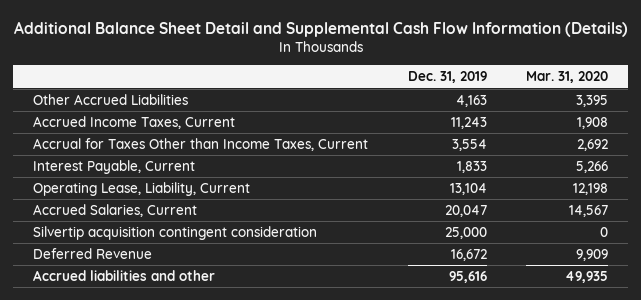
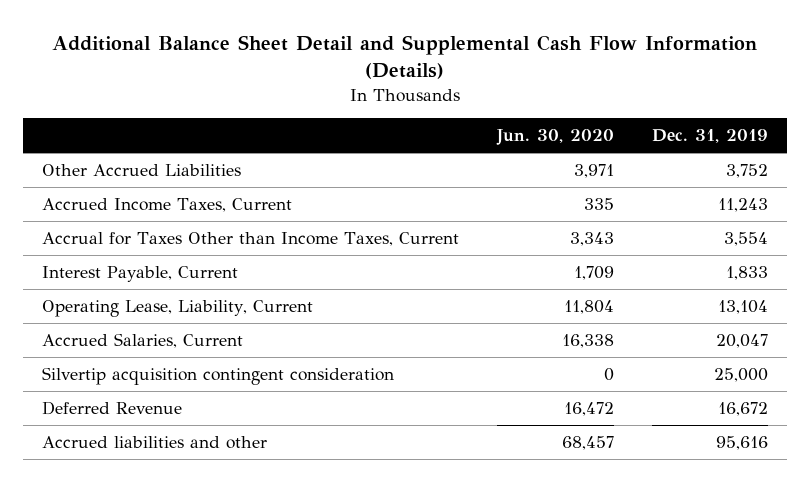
[526,71,609,84] Mar. 31, 2020 -> none
none -> [496,129,615,146] Jun. 30, 2020
[455,94,487,107] 4,163 -> [726,164,769,179] 3,752

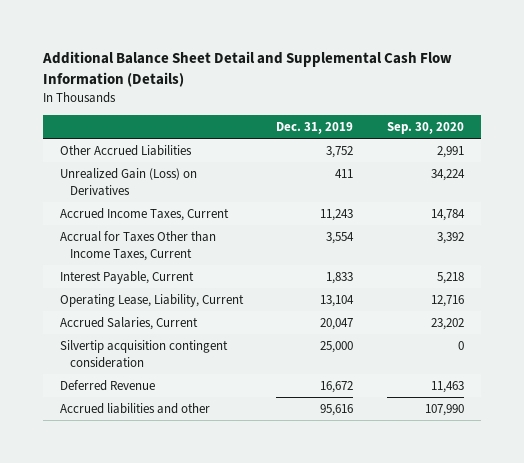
[496,129,615,146] Jun. 30, 2020 -> none
none -> [386,121,464,134] Sep. 30, 2020
none -> [59,167,197,197] Unrealized Gain (Loss) on Derivatives

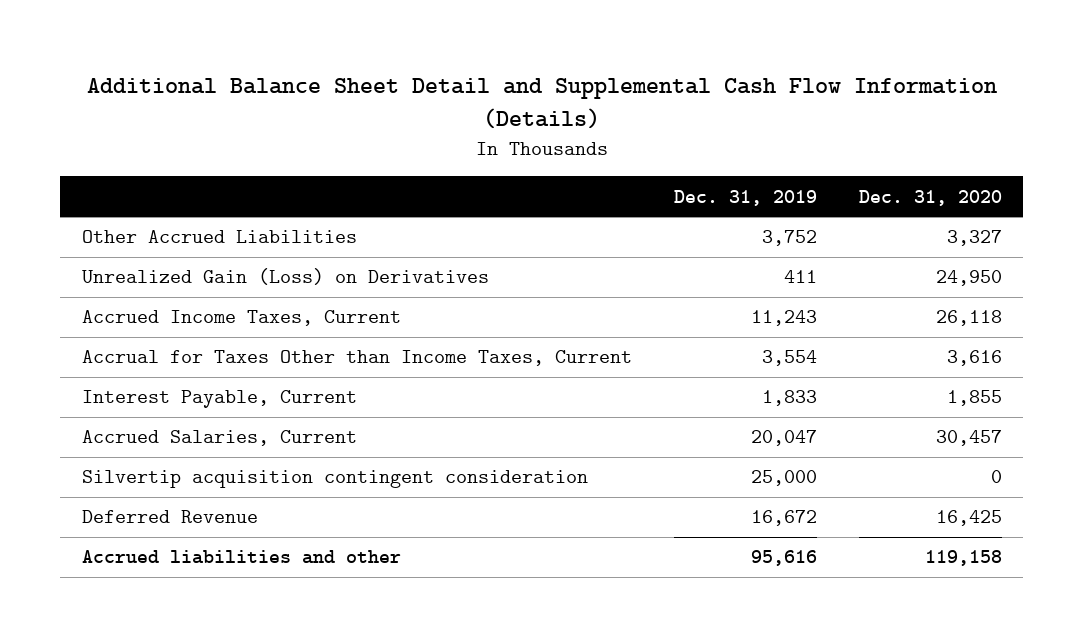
[386,121,464,134] Sep. 30, 2020 -> none
none -> [858,189,1002,206] Dec. 31, 2020
[59,293,244,307] Operating Lease, Liability, Current -> none

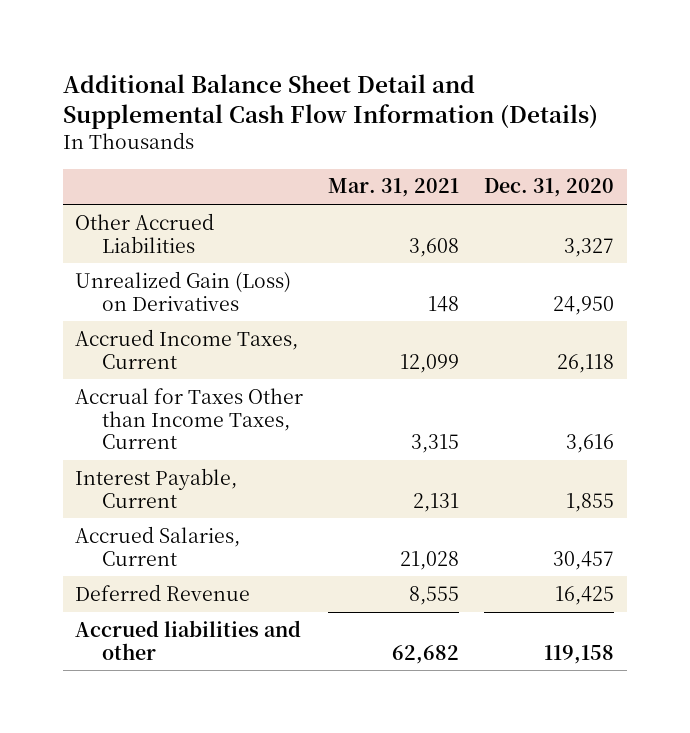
[673,189,817,206] Dec. 31, 2019 -> none
none -> [328,178,460,198] Mar. 31, 2021
[81,470,588,489] Silvertip acquisition contingent consideration -> none

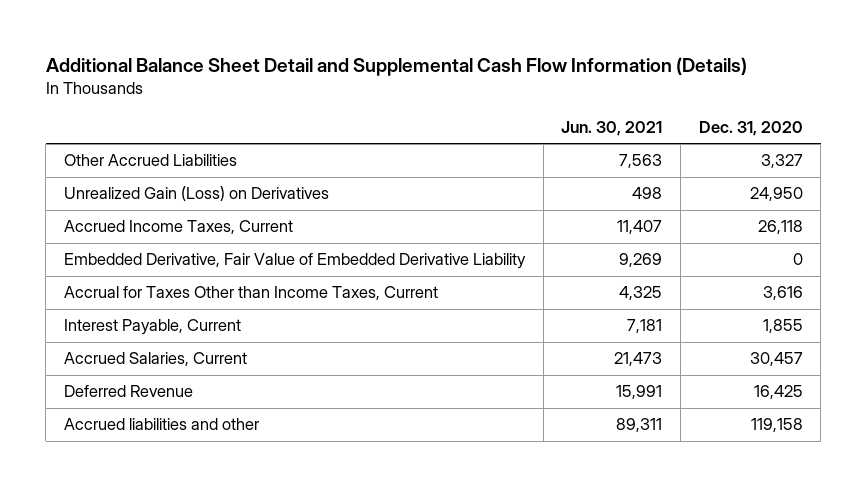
[328,178,460,198] Mar. 31, 2021 -> none
none -> [561,121,663,137] Jun. 30, 2021
none -> [64,253,527,270] Embedded Derivative, Fair Value of Embedded Derivative Liability

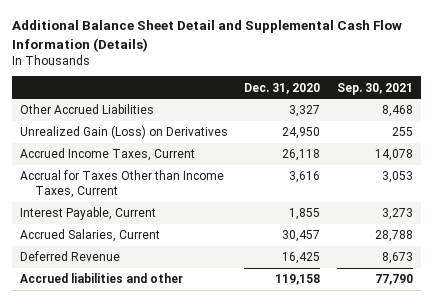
[561,121,663,137] Jun. 30, 2021 -> none
none -> [336,82,413,95] Sep. 30, 2021
[64,253,527,270] Embedded Derivative, Fair Value of Embedded Derivative Liability -> none

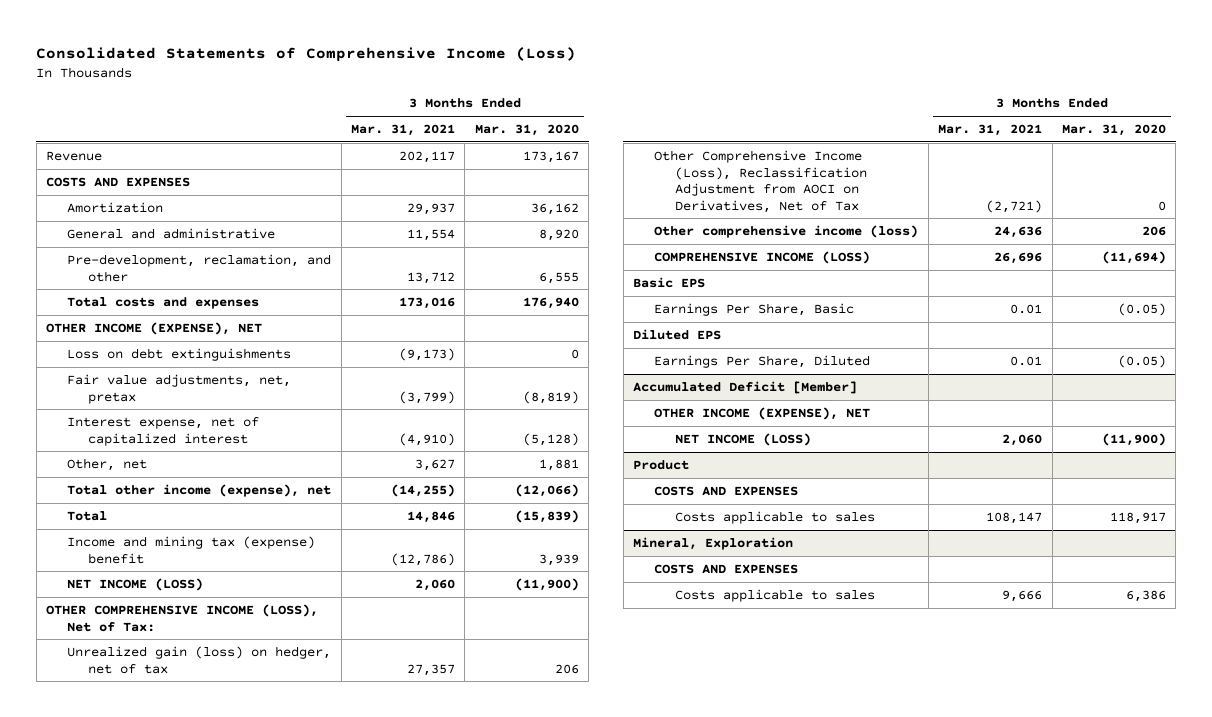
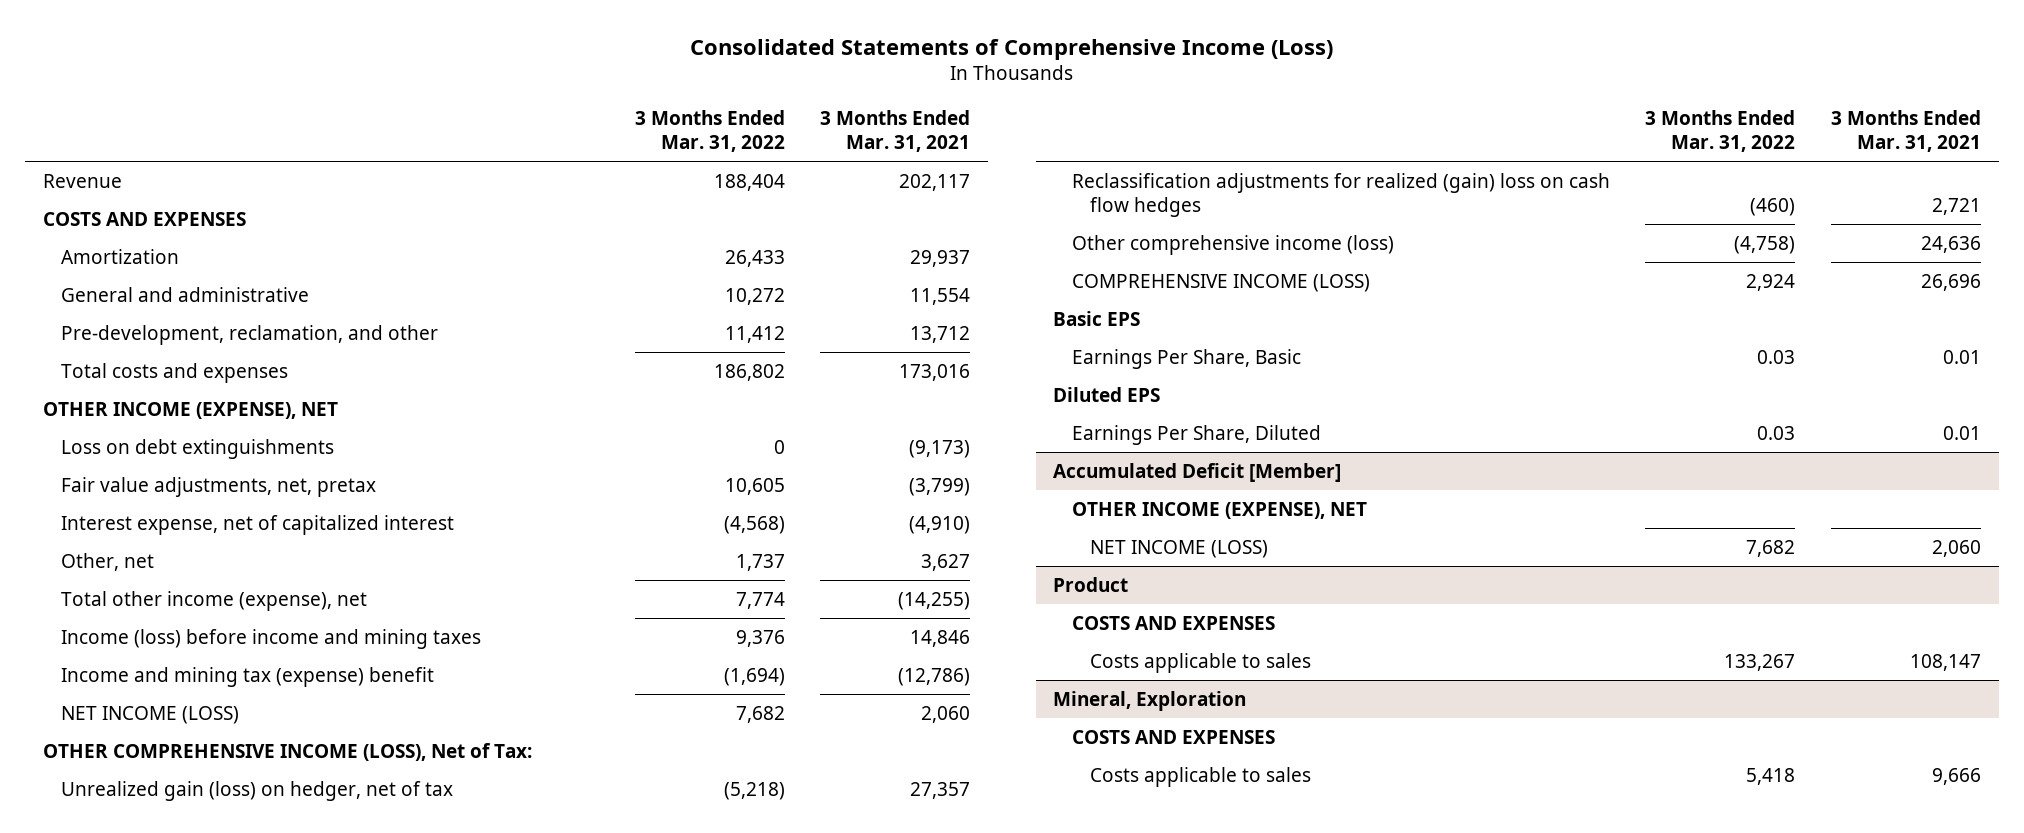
[474,123,579,136] Mar. 31, 2020 -> none
none -> [634,109,785,153] 3 Months Ended Mar. 31, 2022
[67,510,108,521] Total -> [60,628,481,649] Income (loss) before income and mining taxes
[654,149,868,213] Other Comprehensive Income (Loss), Reclassification Adjustment from AOCI on Derivatives, Net of Tax -> none
none -> [1071,172,1610,218] Reclassification adjustments for realized (gain) loss on cash flow hedges

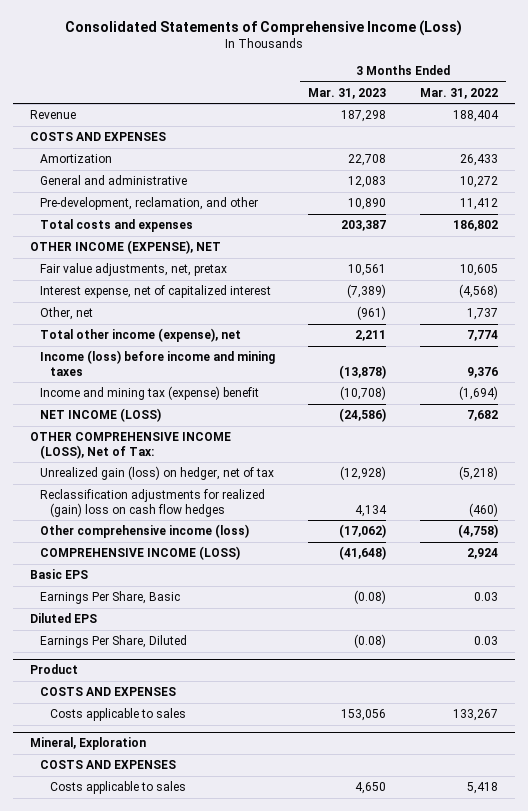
[820,109,971,153] 3 Months Ended Mar. 31, 2021 -> none
none -> [308,87,387,99] Mar. 31, 2023
[60,438,334,459] Loss on debt extinguishments -> none
[1053,462,1342,482] Accumulated Deficit [Member] -> none
[1071,501,1367,519] OTHER INCOME (EXPENSE), NET -> none
[1089,539,1268,558] NET INCOME (LOSS) -> none

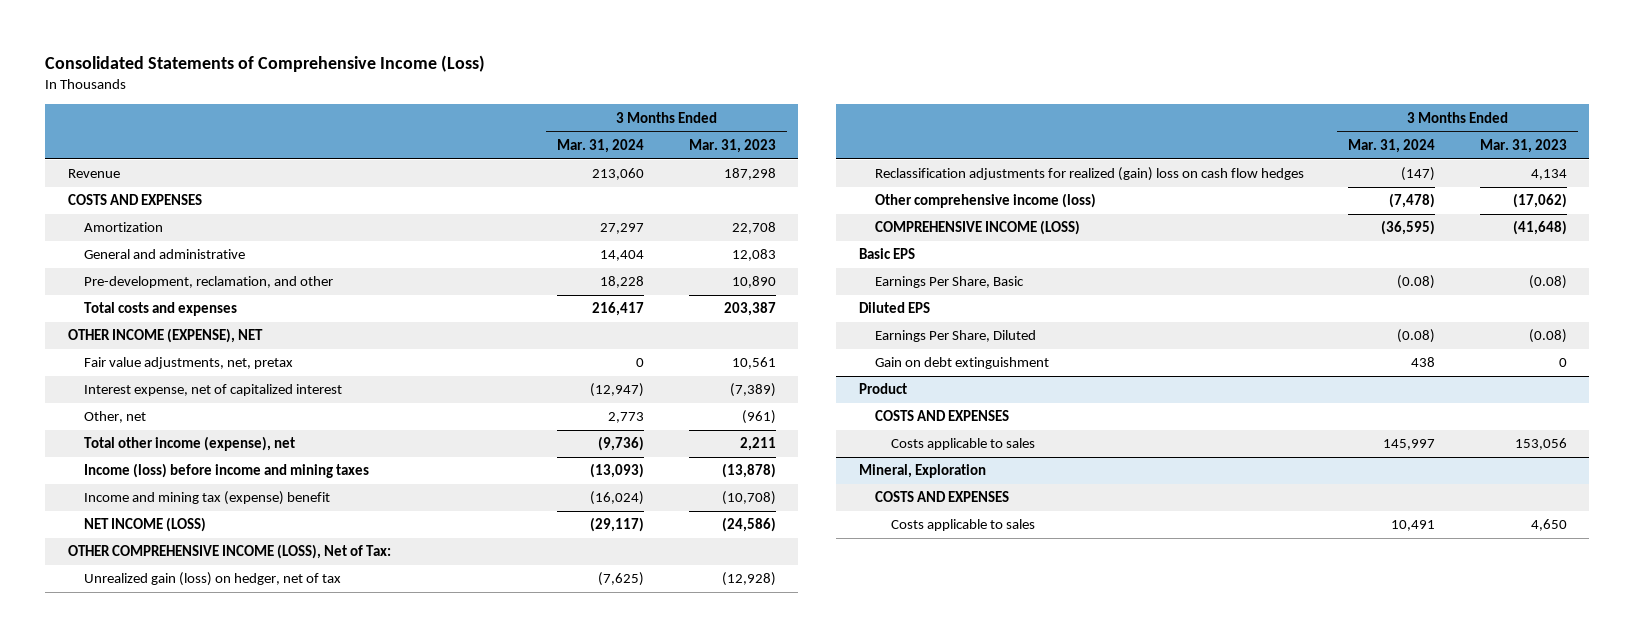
[420,87,499,99] Mar. 31, 2022 -> none
none -> [557,138,645,153] Mar. 31, 2024
none -> [874,357,1049,370] Gain on debt extinguishment

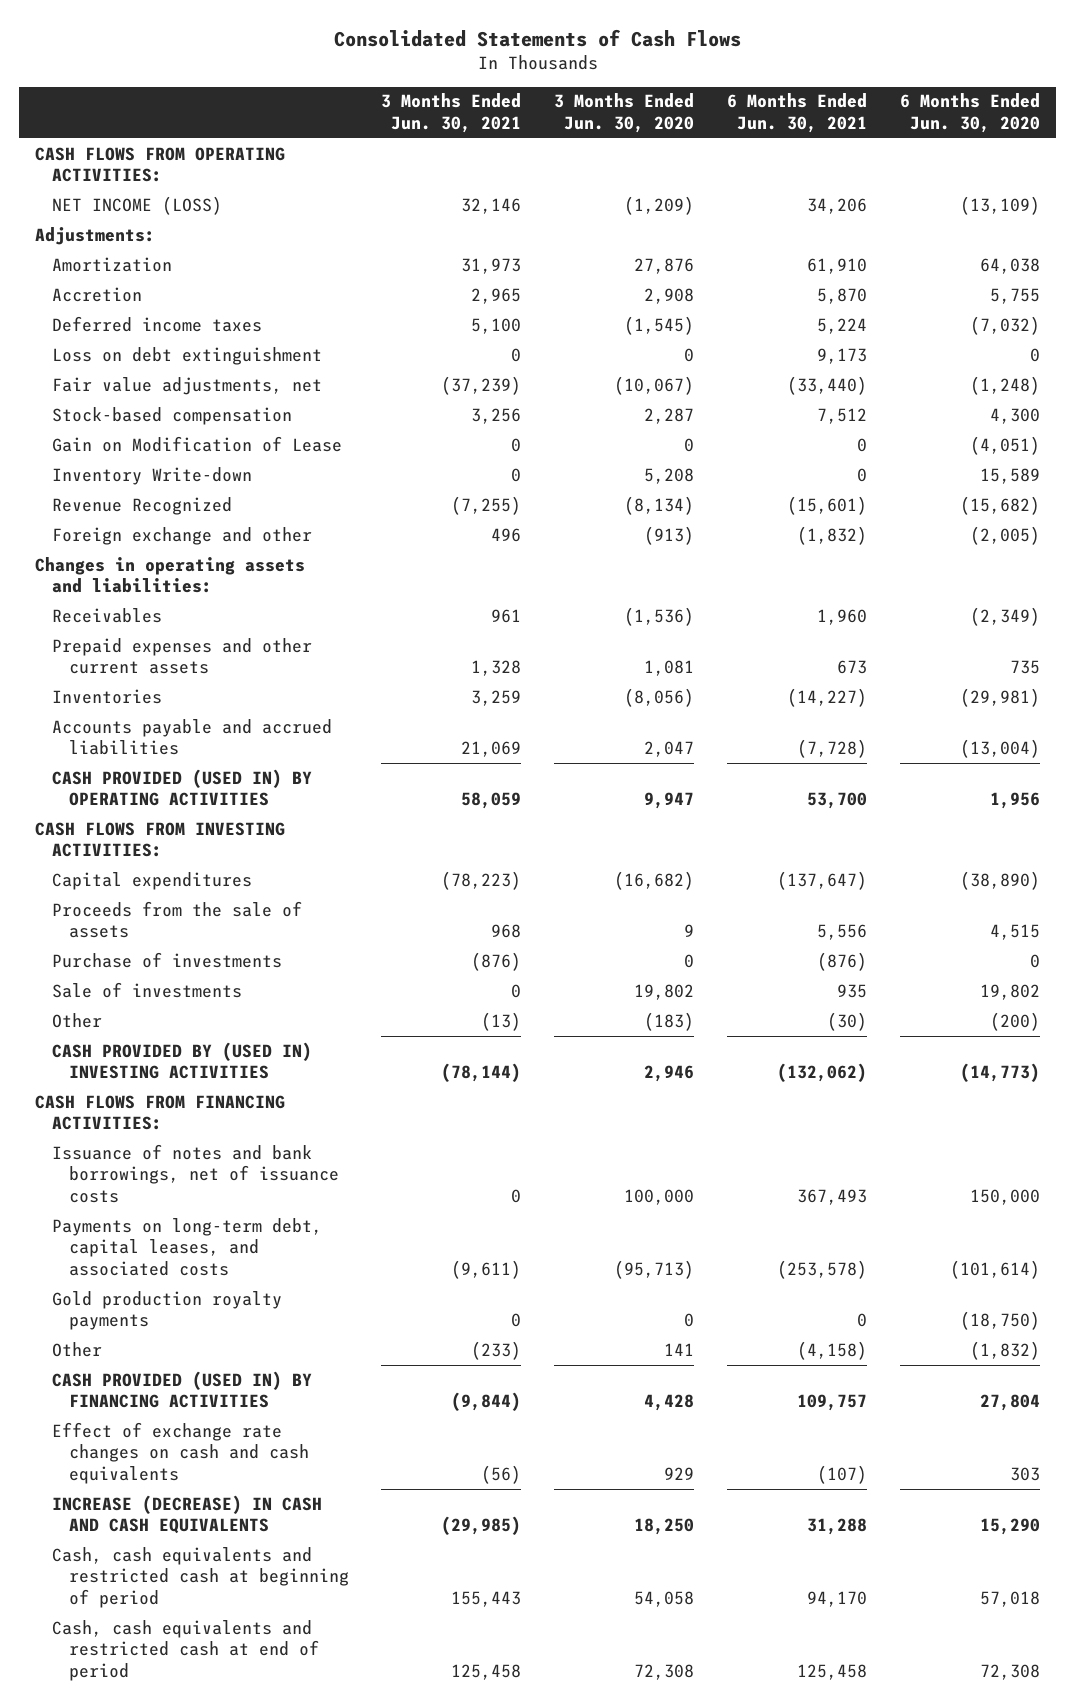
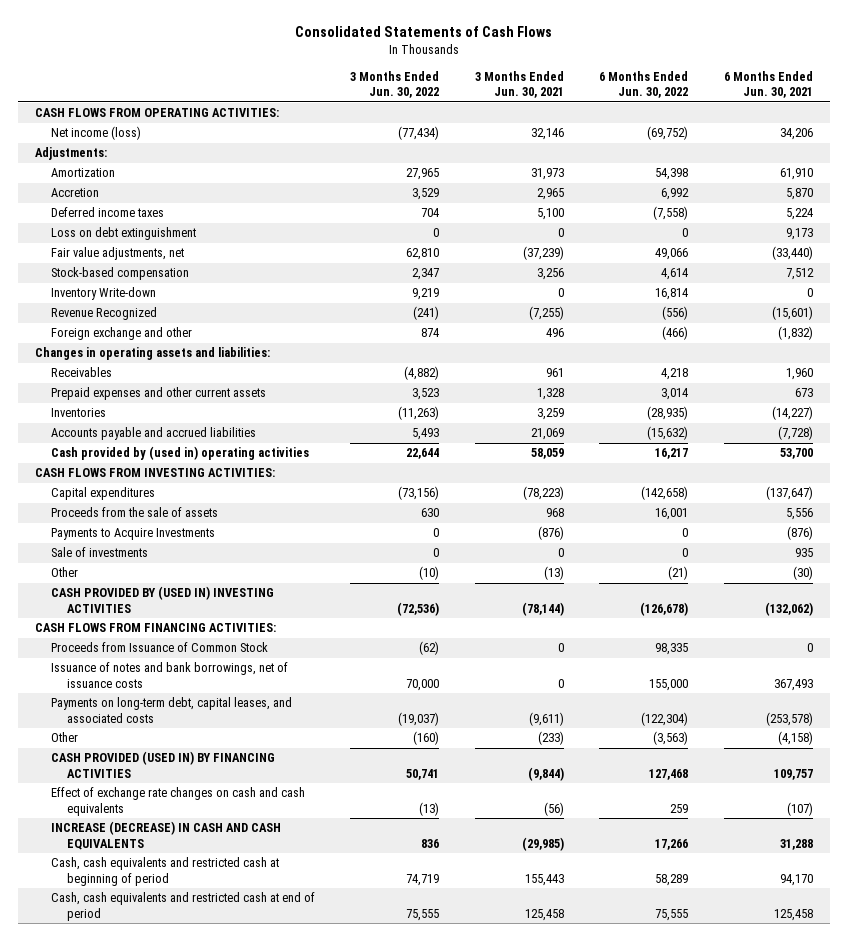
[554,93,695,133] 3 Months Ended Jun. 30, 2020 -> none
[899,93,1040,133] 6 Months Ended Jun. 30, 2020 -> none
none -> [350,70,440,99] 3 Months Ended Jun. 30, 2022
none -> [599,70,689,99] 6 Months Ended Jun. 30, 2022
[52,195,223,215] NET INCOME (LOSS) -> [50,126,141,141] Net income (loss)
[52,435,343,452] Gain on Modification of Lease -> none
[52,768,313,807] CASH PROVIDED (USED IN) BY OPERATING ACTIVITIES -> [50,446,309,461] Cash provided by (used in) operating activities
[52,951,283,968] Purchase of investments -> [50,528,215,541] Payments to Acquire Investments
none -> [50,642,268,653] Proceeds from Issuance of Common Stock
[52,1290,283,1331] Gold production royalty payments -> none

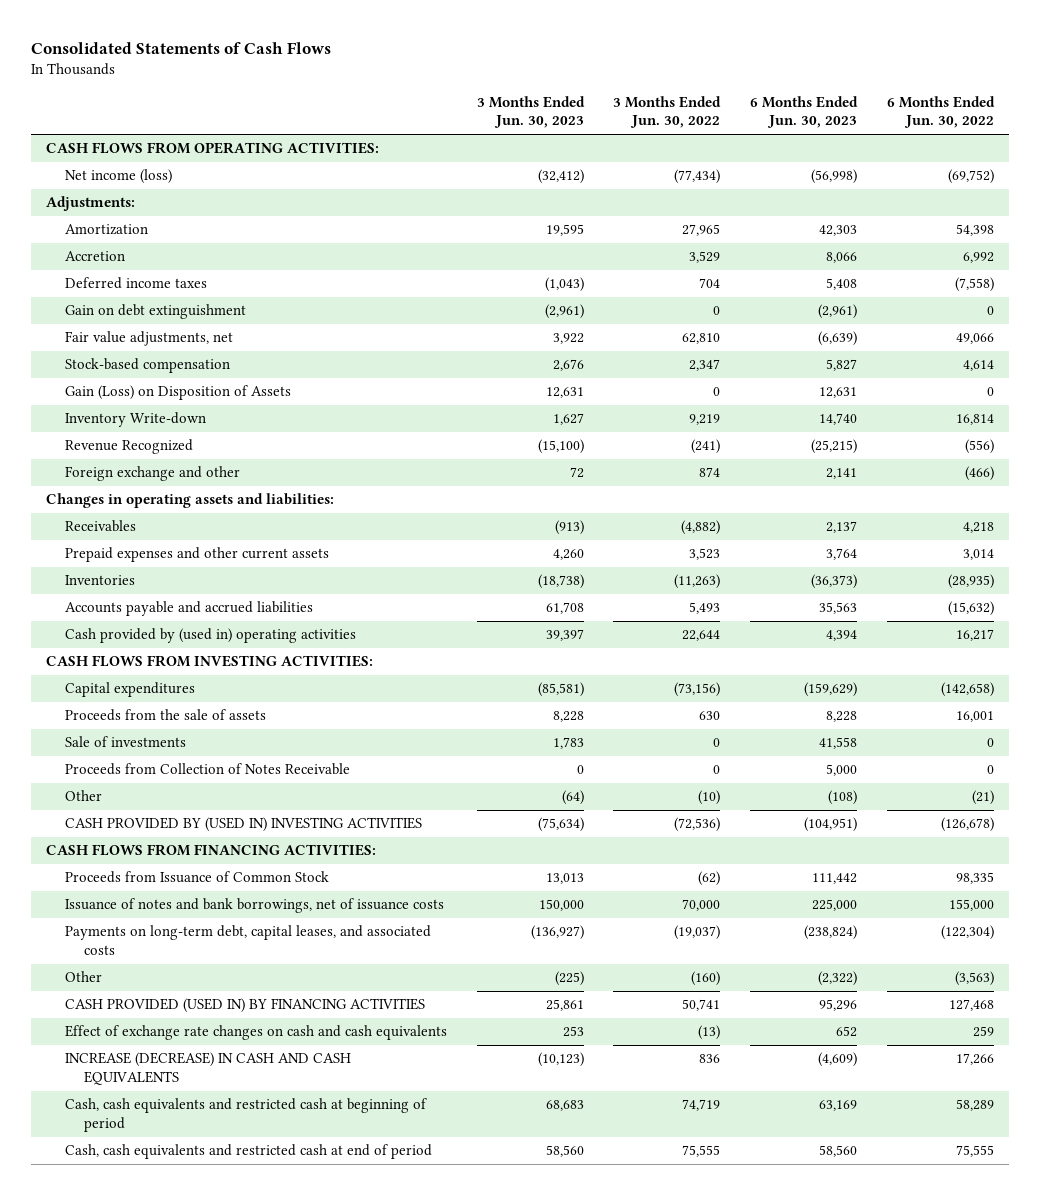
[474,70,564,99] 3 Months Ended Jun. 30, 2021 -> none
[723,70,813,99] 6 Months Ended Jun. 30, 2021 -> none
none -> [476,96,585,129] 3 Months Ended Jun. 30, 2023
none -> [750,96,859,129] 6 Months Ended Jun. 30, 2023
[50,227,196,241] Loss on debt extinguishment -> [64,304,246,320] Gain on debt extinguishment
none -> [64,385,291,401] Gain (Loss) on Disposition of Assets
[50,528,215,541] Payments to Acquire Investments -> none
none -> [64,763,350,776] Proceeds from Collection of Notes Receivable

